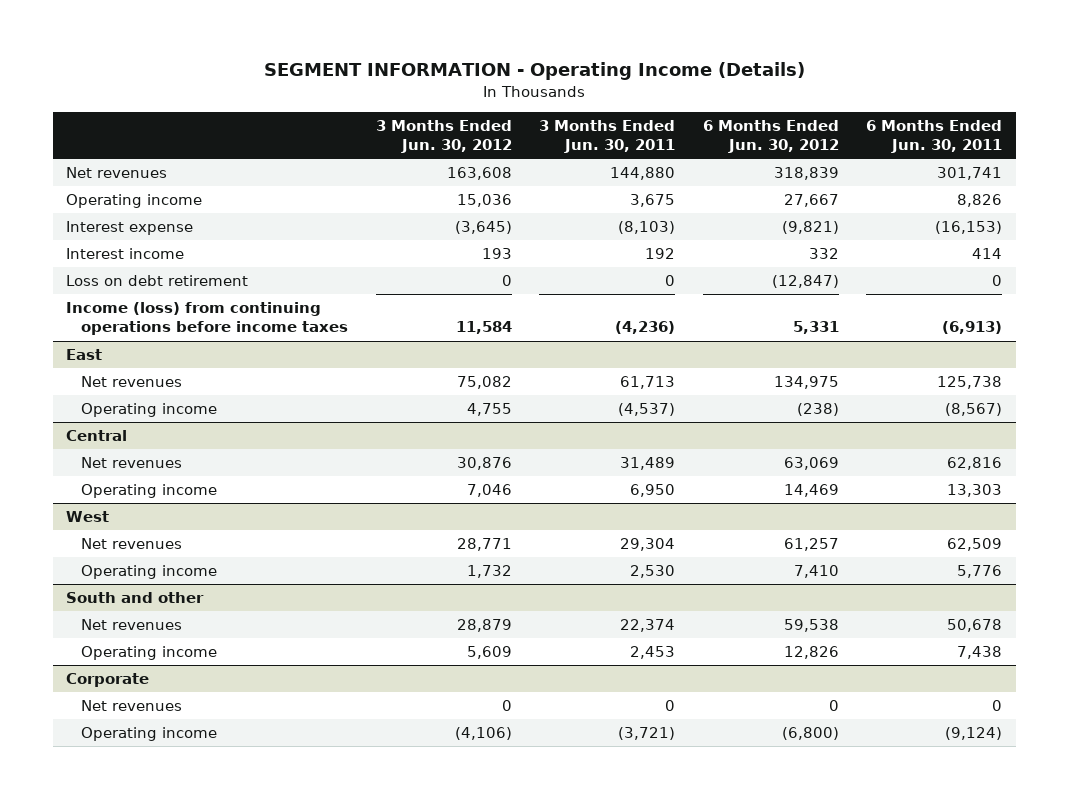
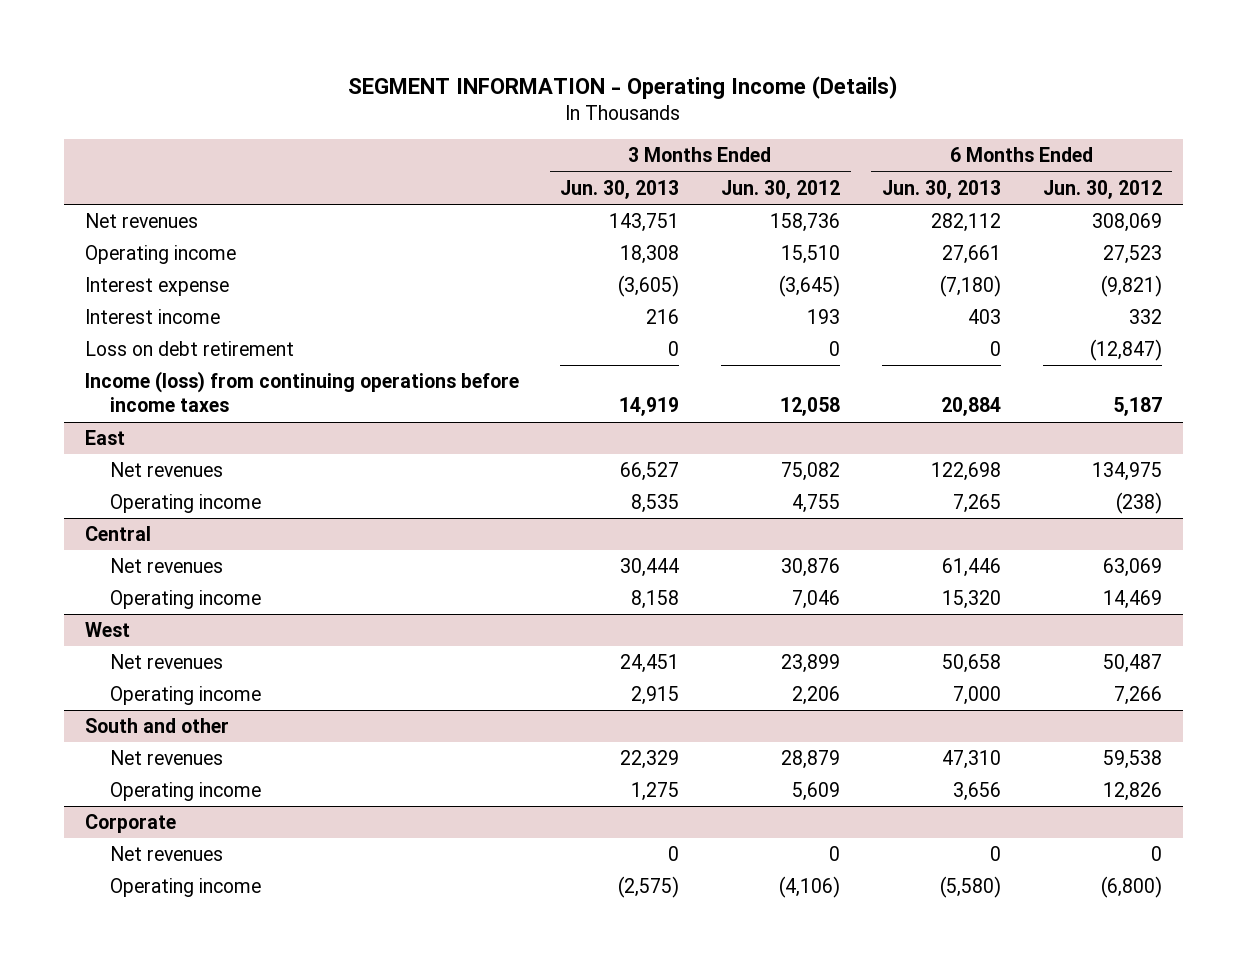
[539,119,676,154] 3 Months Ended Jun. 30, 2011 -> none
[866,119,1003,154] 6 Months Ended Jun. 30, 2011 -> none
none -> [560,179,680,199] Jun. 30, 2013
none -> [881,179,1001,199] Jun. 30, 2013
[446,167,512,181] 163,608 -> [770,213,841,233] 158,736
[773,167,839,181] 318,839 -> [1091,213,1162,233] 308,069
[456,194,512,208] 15,036 -> [781,245,841,265] 15,510
[783,194,839,208] 27,667 -> [1102,245,1162,265] 27,523
[455,321,512,335] 11,584 -> [780,397,841,417] 12,058
[792,321,839,335] 5,331 -> [1112,397,1162,417] 5,187
[456,538,512,552] 28,771 -> [781,654,841,674] 23,899
[783,538,839,552] 61,257 -> [1102,654,1162,674] 50,487
[466,565,512,579] 1,732 -> [792,686,841,706] 2,206
[793,565,839,579] 7,410 -> [1113,686,1162,706] 7,266

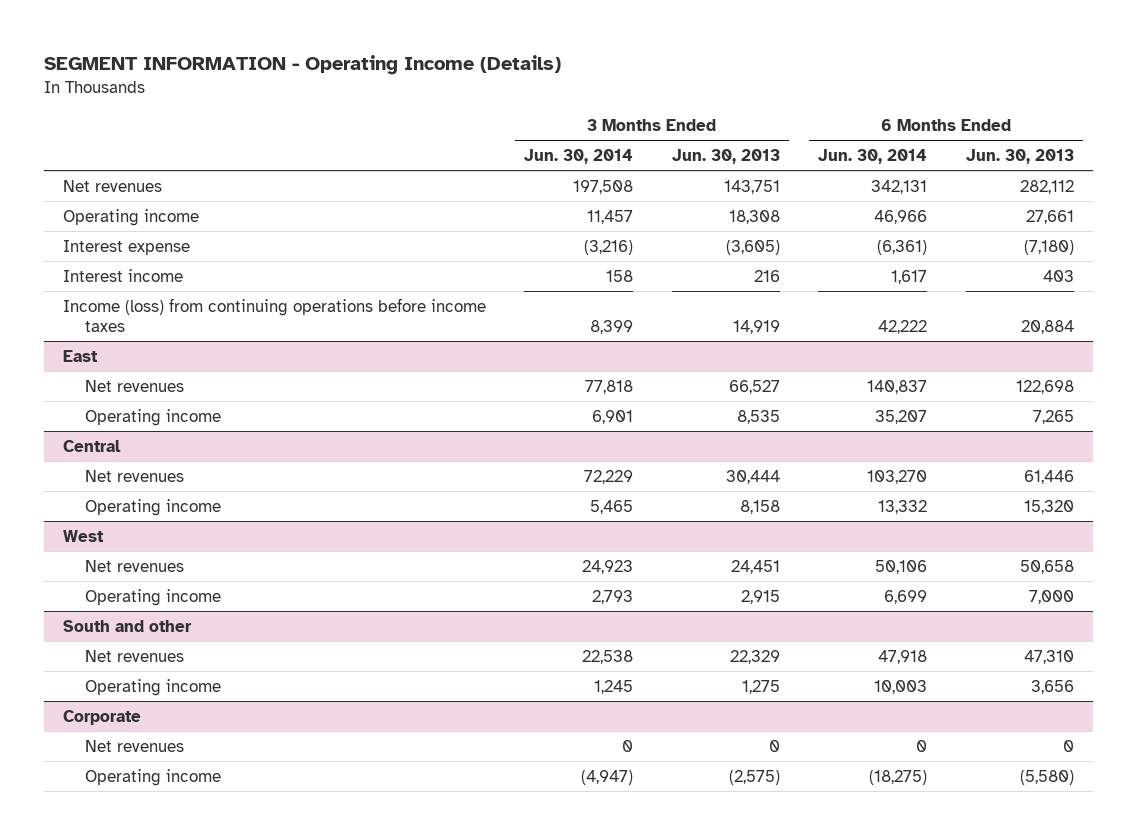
[721,179,841,199] Jun. 30, 2012 -> none
[1042,179,1162,199] Jun. 30, 2012 -> none
none -> [524,148,634,164] Jun. 30, 2014
none -> [818,148,928,164] Jun. 30, 2014
[84,341,294,357] Loss on debt retirement -> none

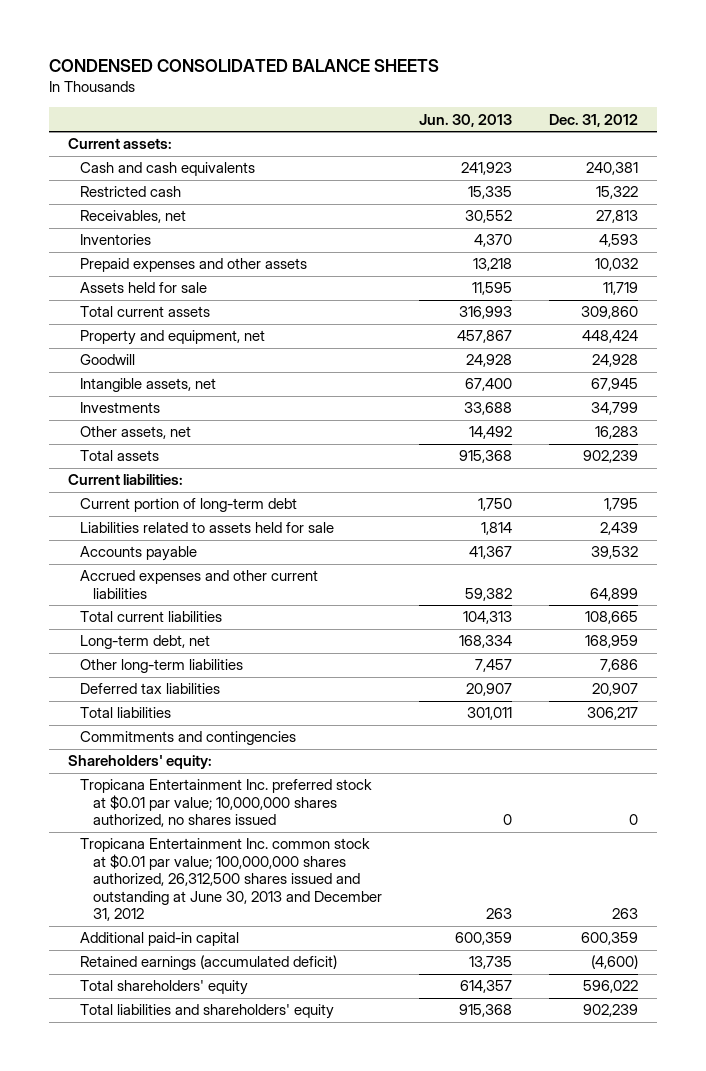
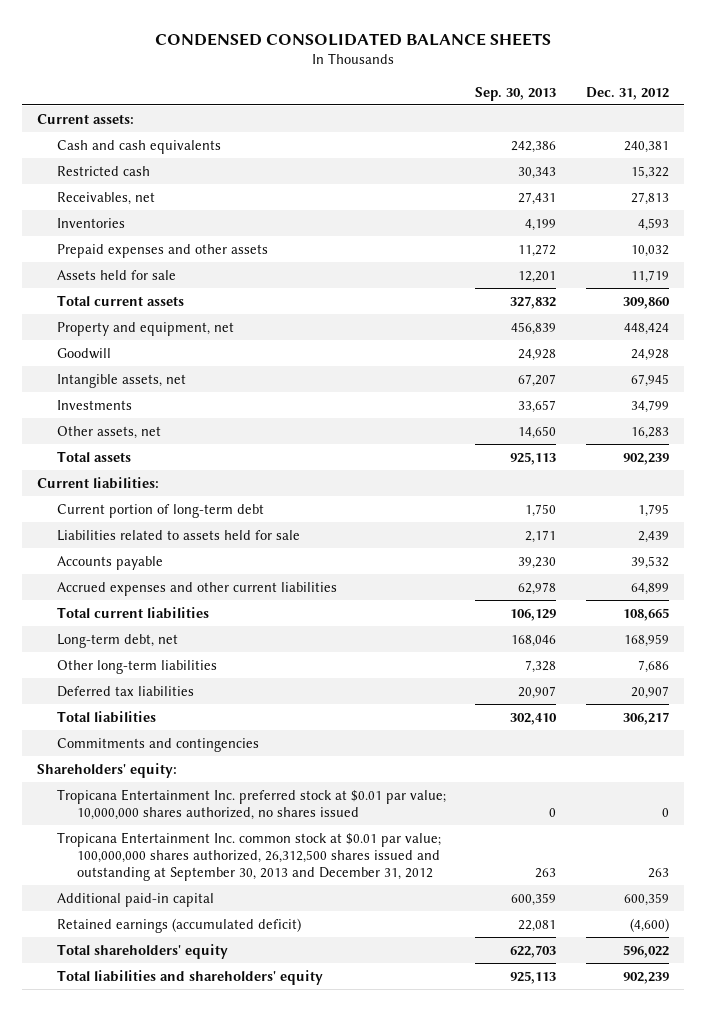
[419,113,513,127] Jun. 30, 2013 -> none
none -> [475,86,557,101] Sep. 30, 2013
[80,838,383,922] Tropicana Entertainment Inc. common stock at $0.01 par value; 100,000,000 shares authorized, 26,312,500 shares issued and outstanding at June 30, 2013 and December 31, 2012 -> [56,831,441,882] Tropicana Entertainment Inc. common stock at $0.01 par value; 100,000,000 shares authorized, 26,312,500 shares issued and outstanding at September 30, 2013 and December 31, 2012

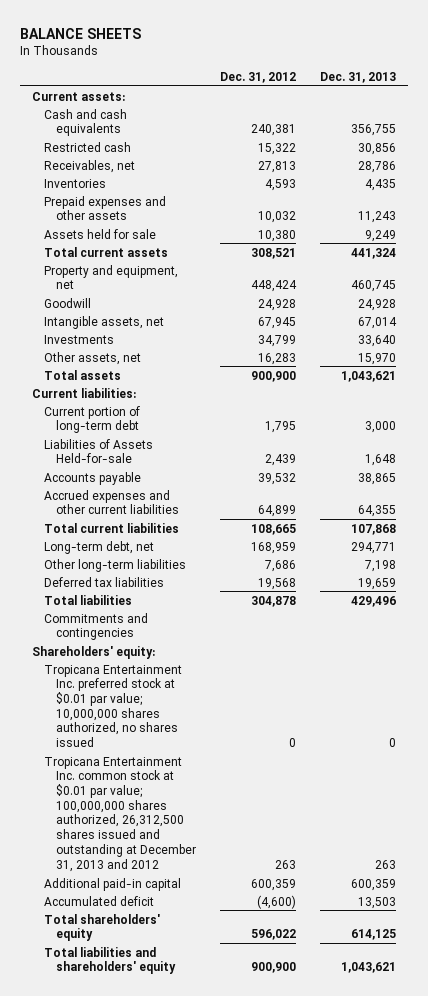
[154,32,551,46] CONDENSED CONSOLIDATED BALANCE SHEETS -> [20,27,142,39] BALANCE SHEETS
[475,86,557,101] Sep. 30, 2013 -> none
none -> [319,71,396,83] Dec. 31, 2013
[631,269,670,283] 11,719 -> [257,229,296,242] 10,380
[623,296,671,309] 309,860 -> [250,247,296,259] 308,521
[623,452,670,465] 902,239 -> [250,370,296,382] 900,900
[56,529,300,541] Liabilities related to assets held for sale -> [43,438,153,464] Liabilities of Assets Held-for-sale
[631,685,670,699] 20,907 -> [257,577,296,590] 19,568
[623,711,670,725] 306,217 -> [250,595,296,607] 304,878
[56,831,441,882] Tropicana Entertainment Inc. common stock at $0.01 par value; 100,000,000 shares authorized, 26,312,500 shares issued and outstanding at September 30, 2013 and December 31, 2012 -> [43,756,196,872] Tropicana Entertainment Inc. common stock at $0.01 par value; 100,000,000 shares authorized, 26,312,500 shares issued and outstanding at December 31, 2013 and 2012
[56,917,301,933] Retained earnings (accumulated deficit) -> [43,895,154,906] Accumulated deficit
[623,971,670,984] 902,239 -> [250,962,296,974] 900,900

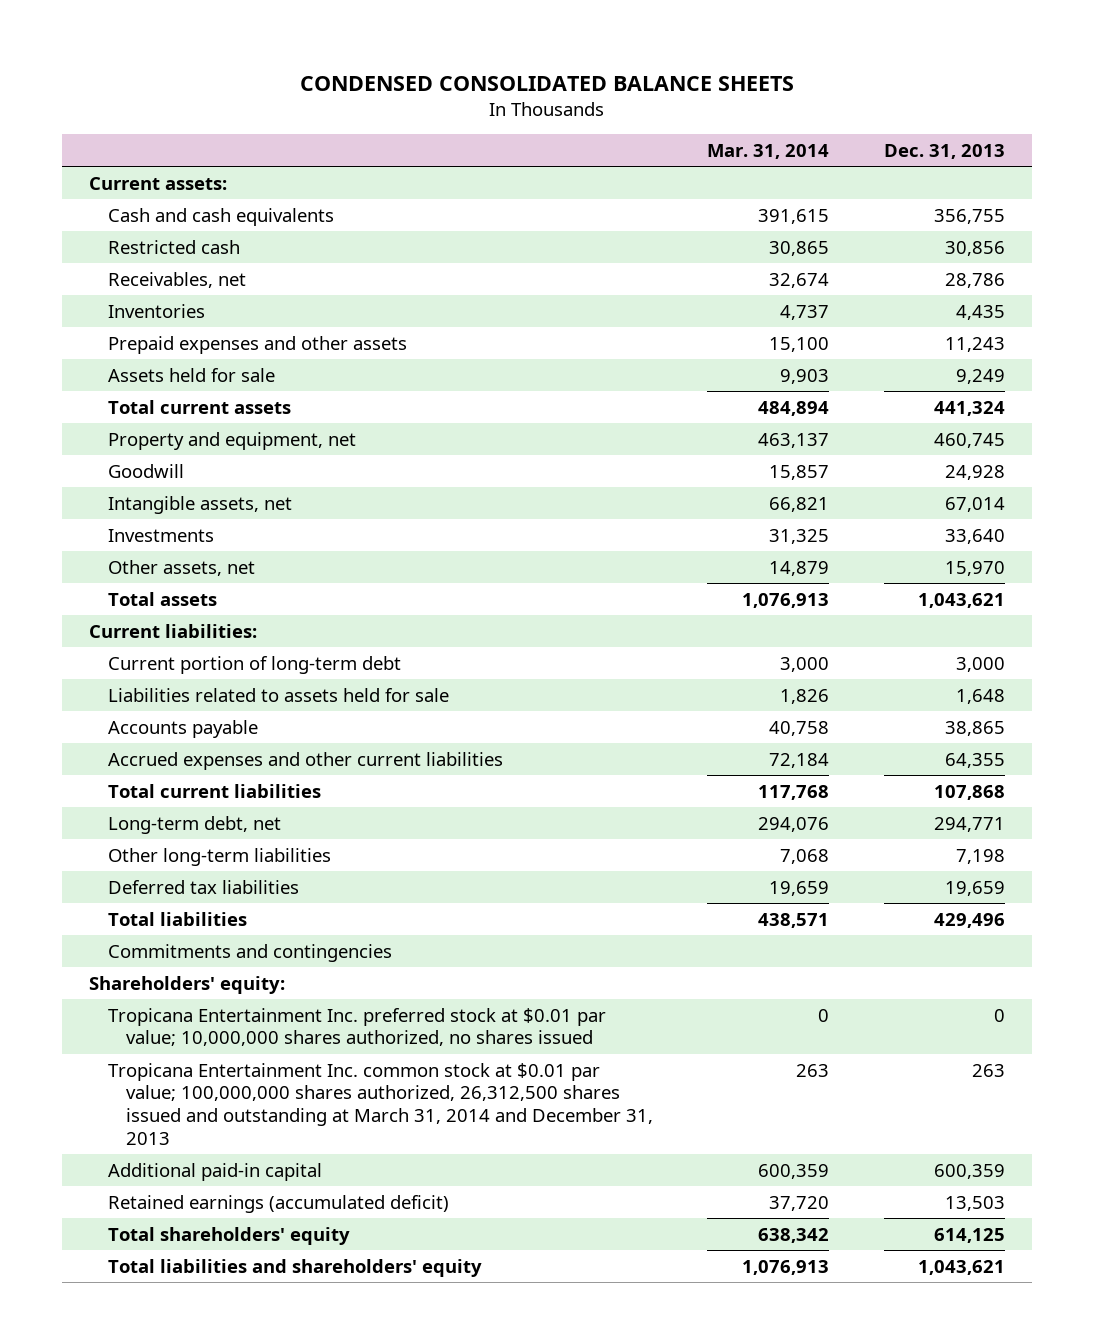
[20,27,142,39] BALANCE SHEETS -> [300,75,795,91] CONDENSED CONSOLIDATED BALANCE SHEETS
[219,71,296,83] Dec. 31, 2012 -> none
none -> [707,143,830,159] Mar. 31, 2014
[43,438,153,464] Liabilities of Assets Held-for-sale -> [107,687,449,702] Liabilities related to assets held for sale
[43,756,196,872] Tropicana Entertainment Inc. common stock at $0.01 par value; 100,000,000 shares authorized, 26,312,500 shares issued and outstanding at December 31, 2013 and 2012 -> [107,1062,653,1146] Tropicana Entertainment Inc. common stock at $0.01 par value; 100,000,000 shares authorized, 26,312,500 shares issued and outstanding at March 31, 2014 and December 31, 2013
[43,895,154,906] Accumulated deficit -> [107,1194,449,1213] Retained earnings (accumulated deficit)

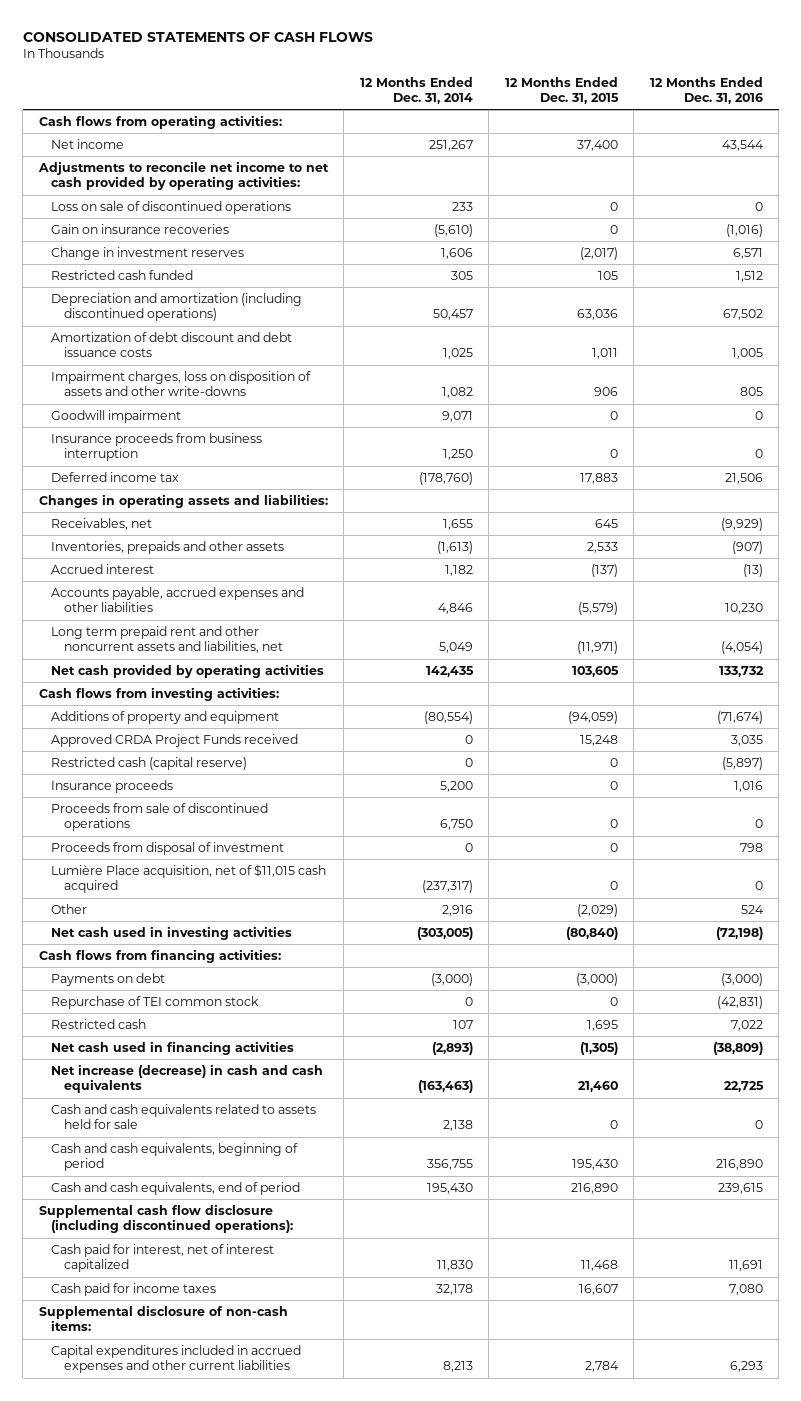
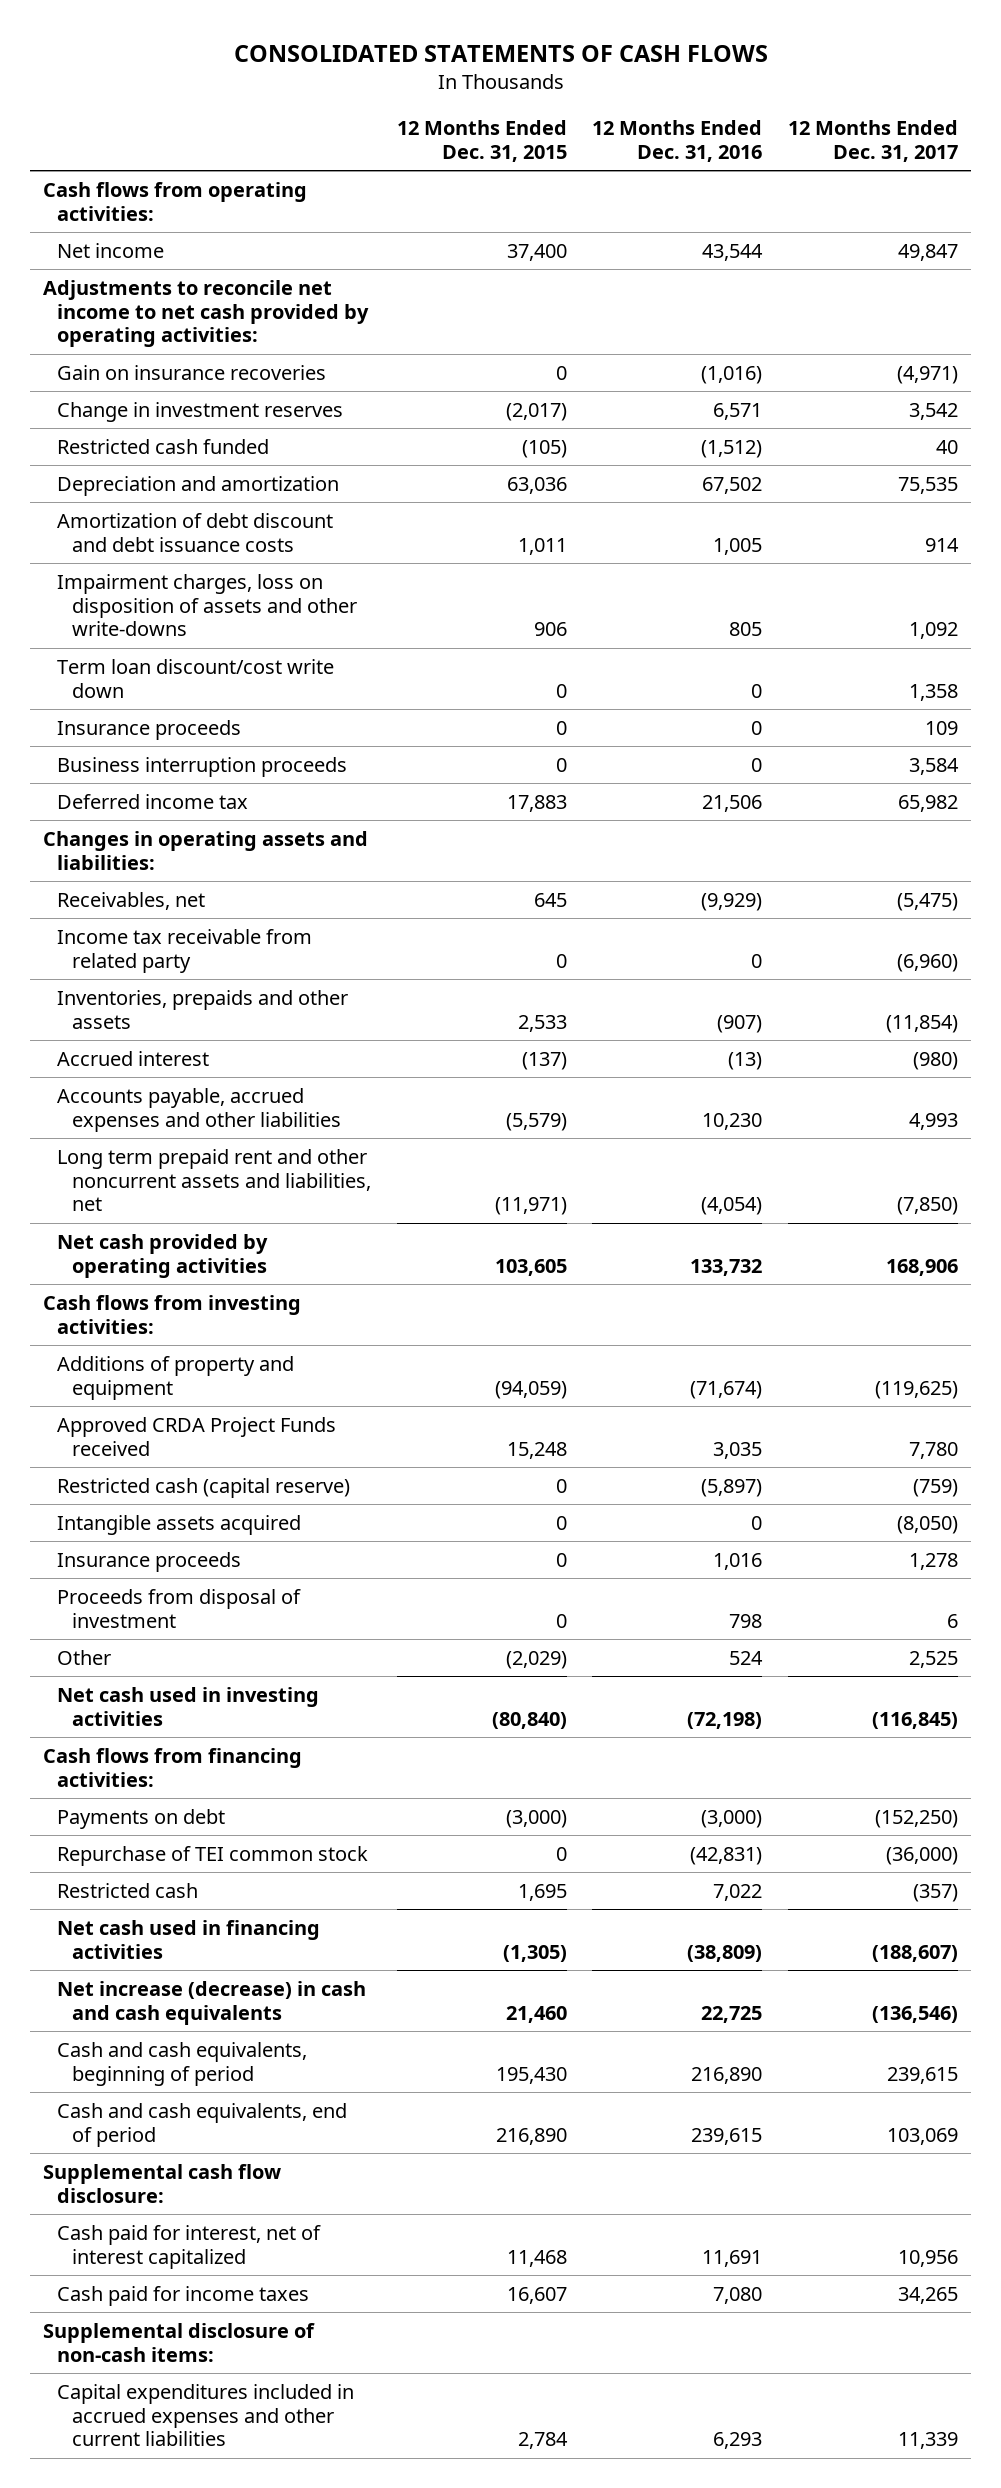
[359,76,473,105] 12 Months Ended Dec. 31, 2014 -> none
none -> [788,120,959,162] 12 Months Ended Dec. 31, 2017
[51,201,292,215] Loss on sale of discontinued operations -> none
[597,271,618,281] 105 -> [521,439,567,458] (105)
[735,271,763,283] 1,512 -> [701,439,763,458] (1,512)
[51,293,303,322] Depreciation and amortization (including discontinued operations) -> [57,475,340,496] Depreciation and amortization
[51,410,182,424] Goodwill impairment -> none
none -> [57,658,335,698] Term loan discount/cost write down
none -> [57,719,242,740] Insurance proceeds
[51,433,263,462] Insurance proceeds from business interruption -> [57,756,348,777] Business interruption proceeds
none -> [57,928,313,973] Income tax receivable from related party
none -> [57,1514,302,1535] Intangible assets acquired
[51,803,269,832] Proceeds from sale of discontinued operations -> none
[51,864,327,894] Lumière Place acquisition, net of $11,015 cash acquired -> none
[51,1104,317,1130] Cash and cash equivalents related to assets held for sale -> none
[38,1204,294,1234] Supplemental cash flow disclosure (including discontinued operations): -> [43,2163,282,2203] Supplemental cash flow disclosure:

